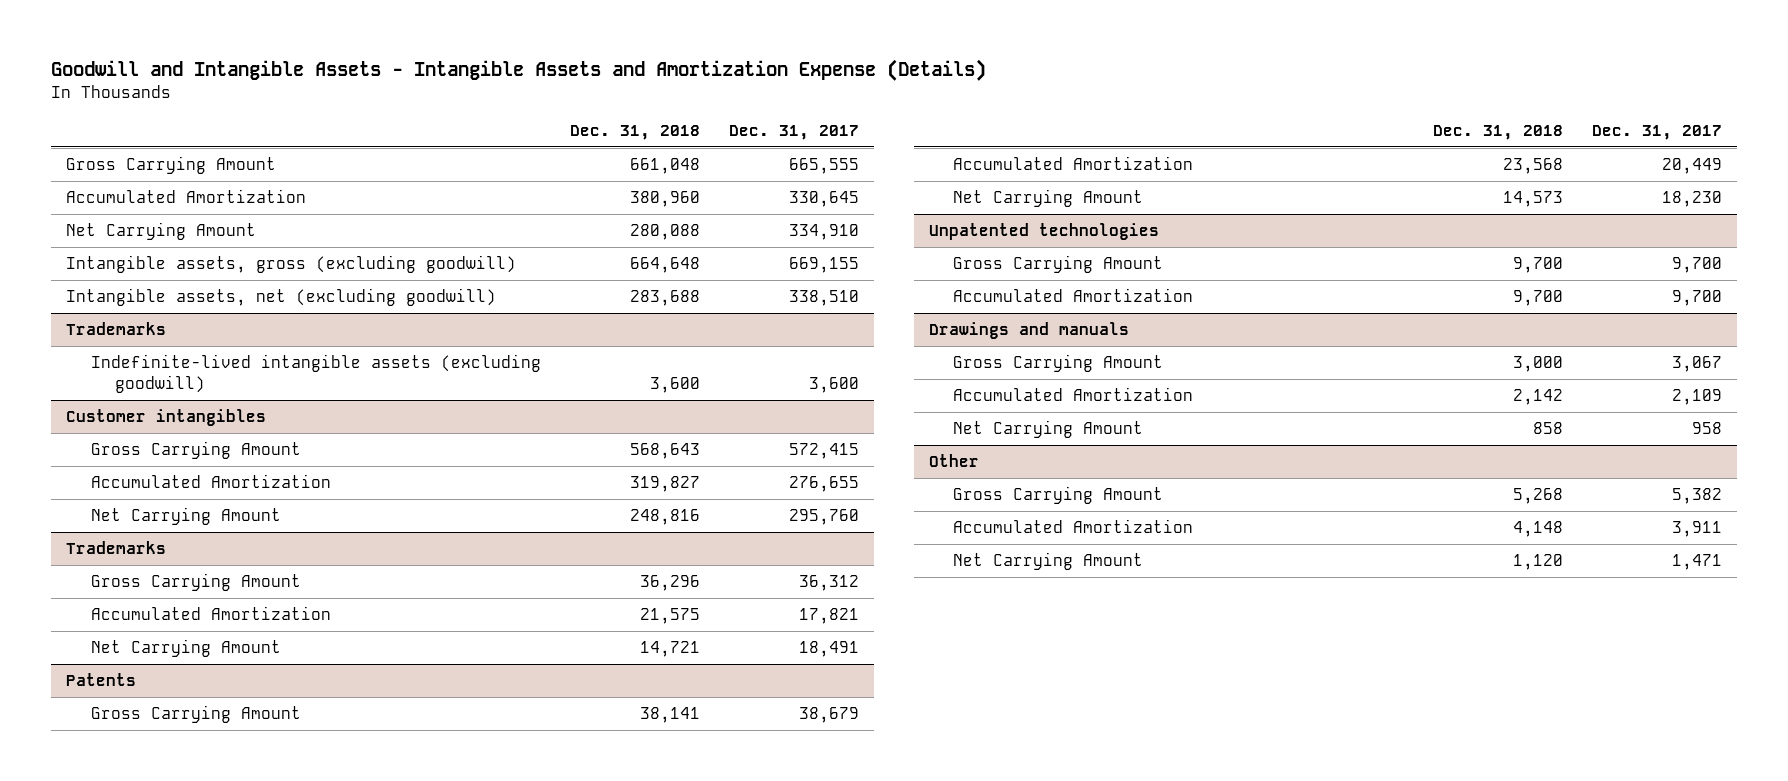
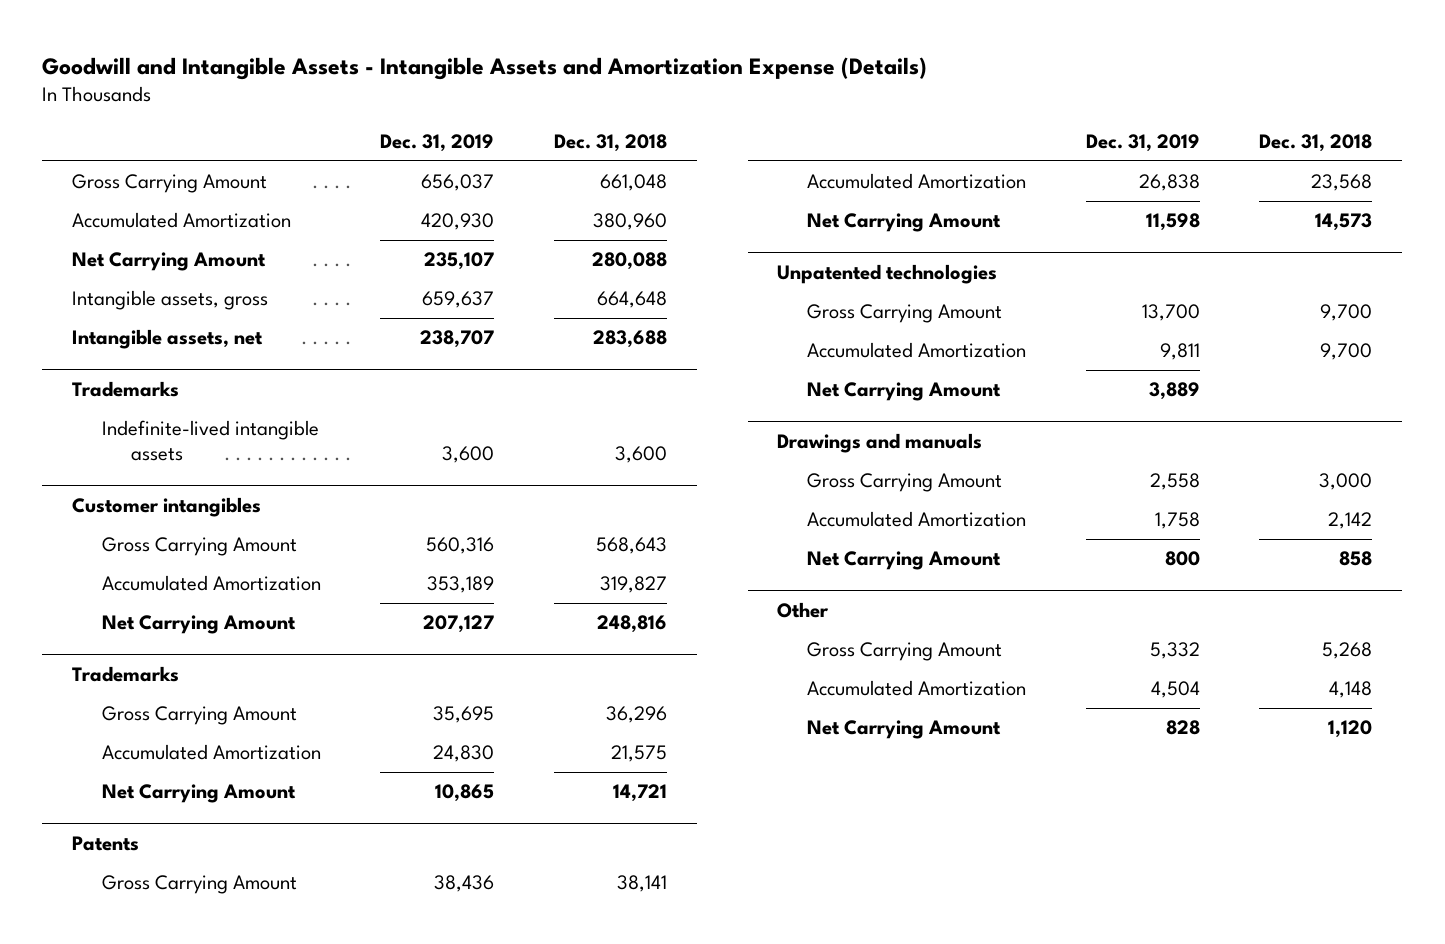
[729,124,860,140] Dec. 31, 2017 -> none
none -> [380,133,495,152] Dec. 31, 2019
[65,255,516,274] Intangible assets, gross (excluding goodwill) -> [72,290,269,311] Intangible assets, gross
[65,288,496,307] Intangible assets, net (excluding goodwill) -> [72,329,264,350] Intangible assets, net
[90,354,541,393] Indefinite-lived intangible assets (excluding goodwill) -> [101,420,319,461] Indefinite-lived intangible assets
none -> [806,382,1001,402] Net Carrying Amount

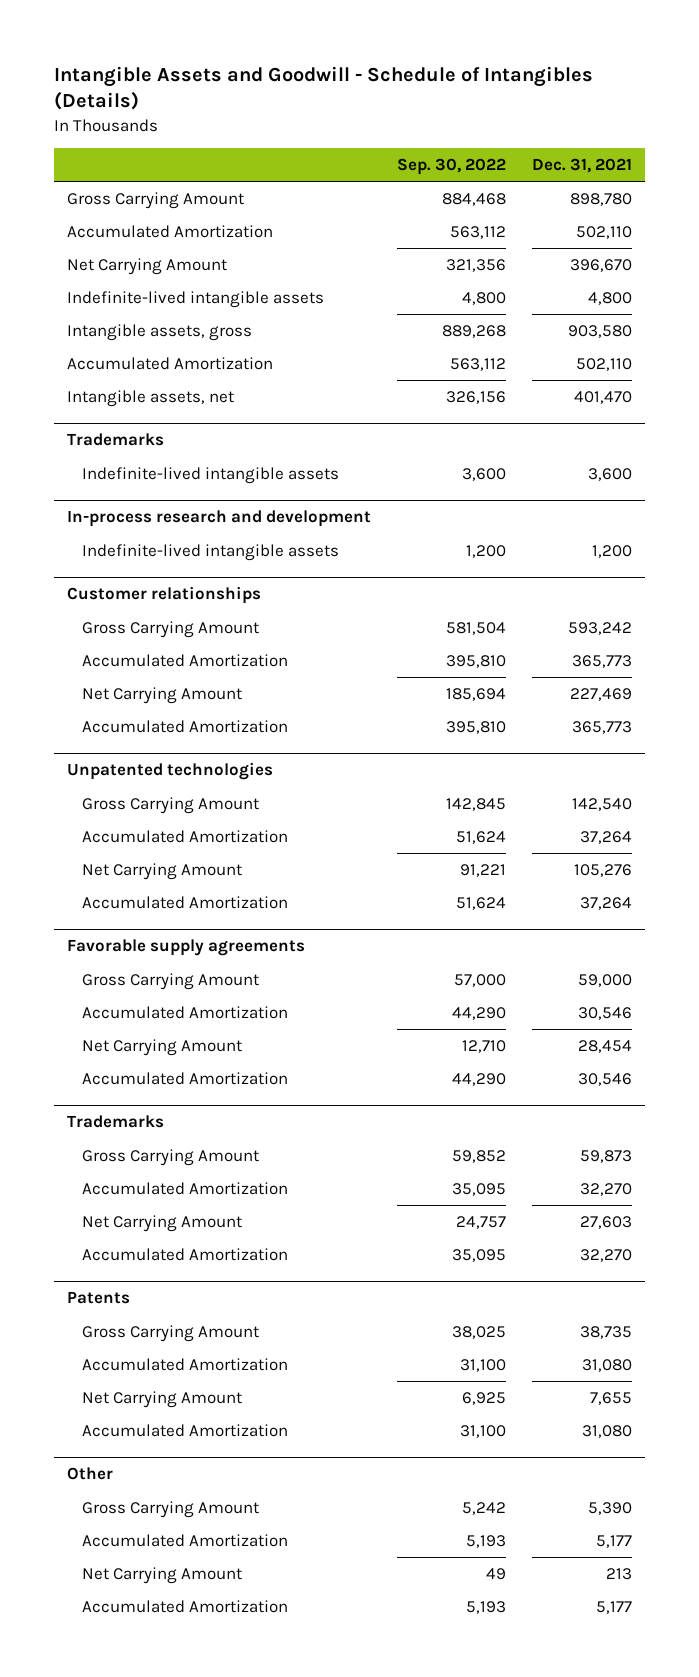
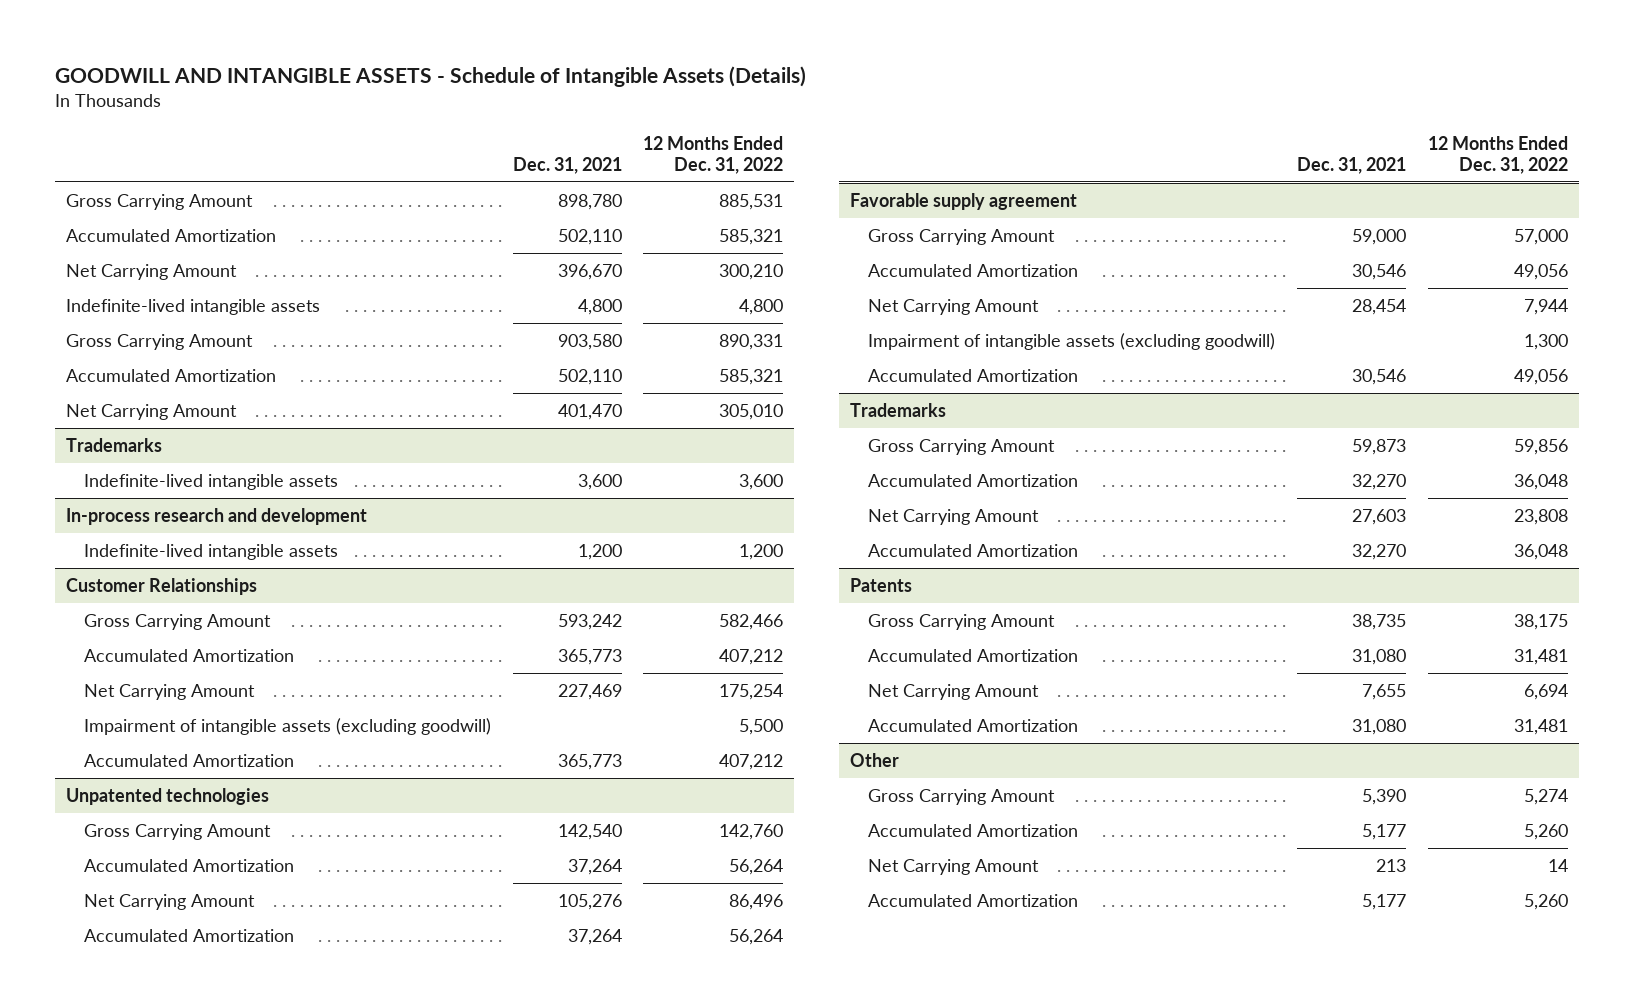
[54,65,594,111] Intangible Assets and Goodwill - Schedule of Intangibles (Details) -> [55,66,807,88] GOODWILL AND INTANGIBLE ASSETS - Schedule of Intangible Assets (Details)
[397,157,507,175] Sep. 30, 2022 -> none
none -> [643,135,784,174] 12 Months Ended Dec. 31, 2022
[67,323,253,341] Intangible assets, gross -> [66,334,254,351] Gross Carrying Amount
[67,389,235,407] Intangible assets, net -> [66,404,238,421] Net Carrying Amount
[67,586,262,605] Customer relationships -> [66,578,258,596] Customer Relationships
none -> [83,718,491,736] Impairment of intangible assets (excluding goodwill)
[67,939,306,957] Favorable supply agreements -> [850,193,1078,211] Favorable supply agreement
none -> [868,333,1276,351] Impairment of intangible assets (excluding goodwill)

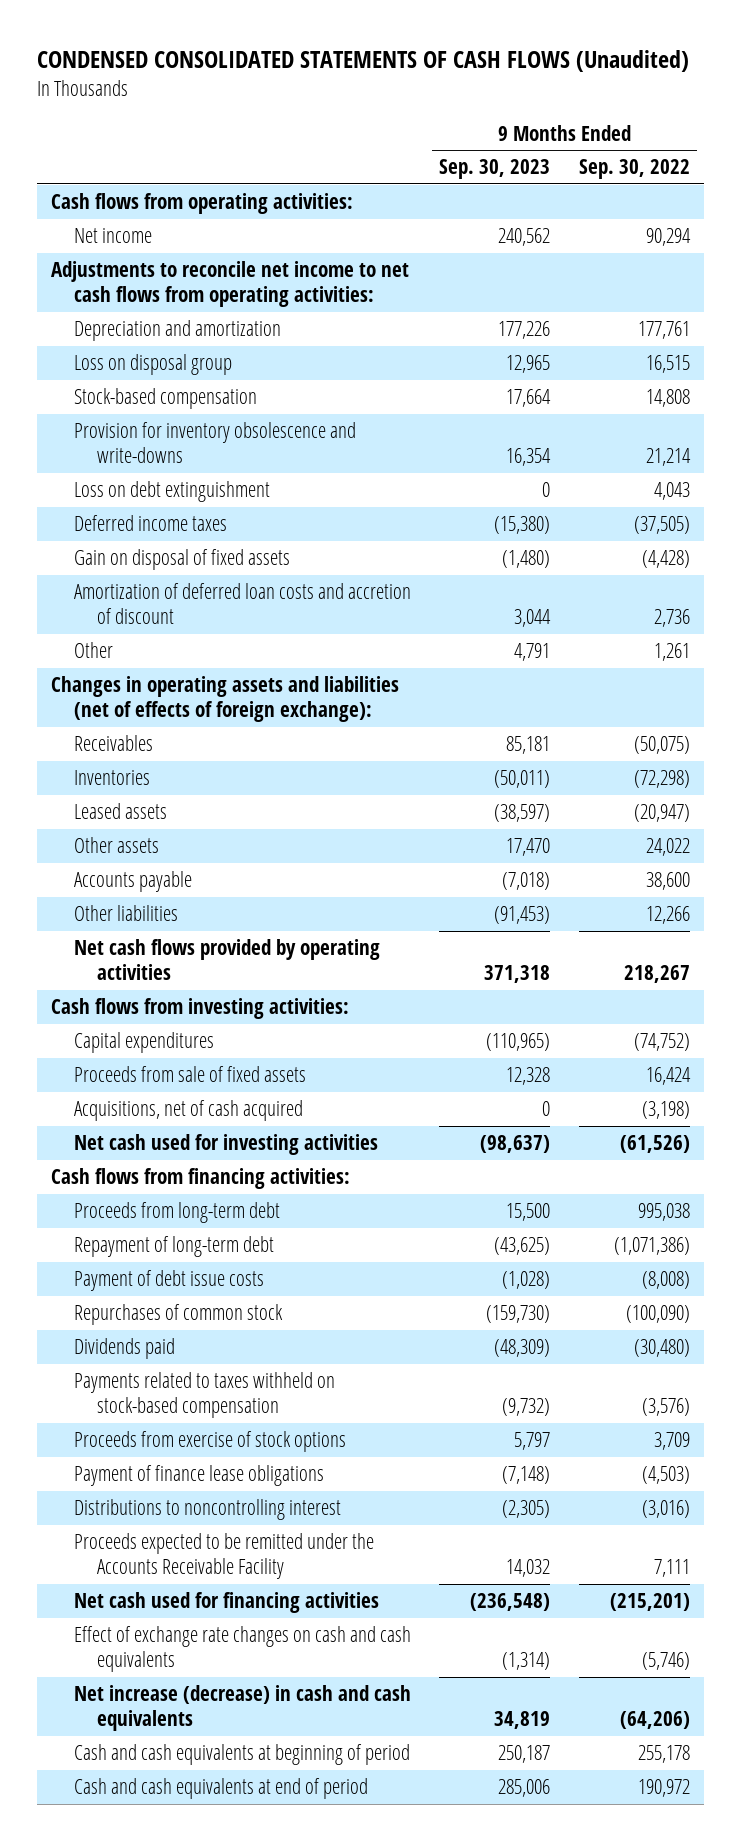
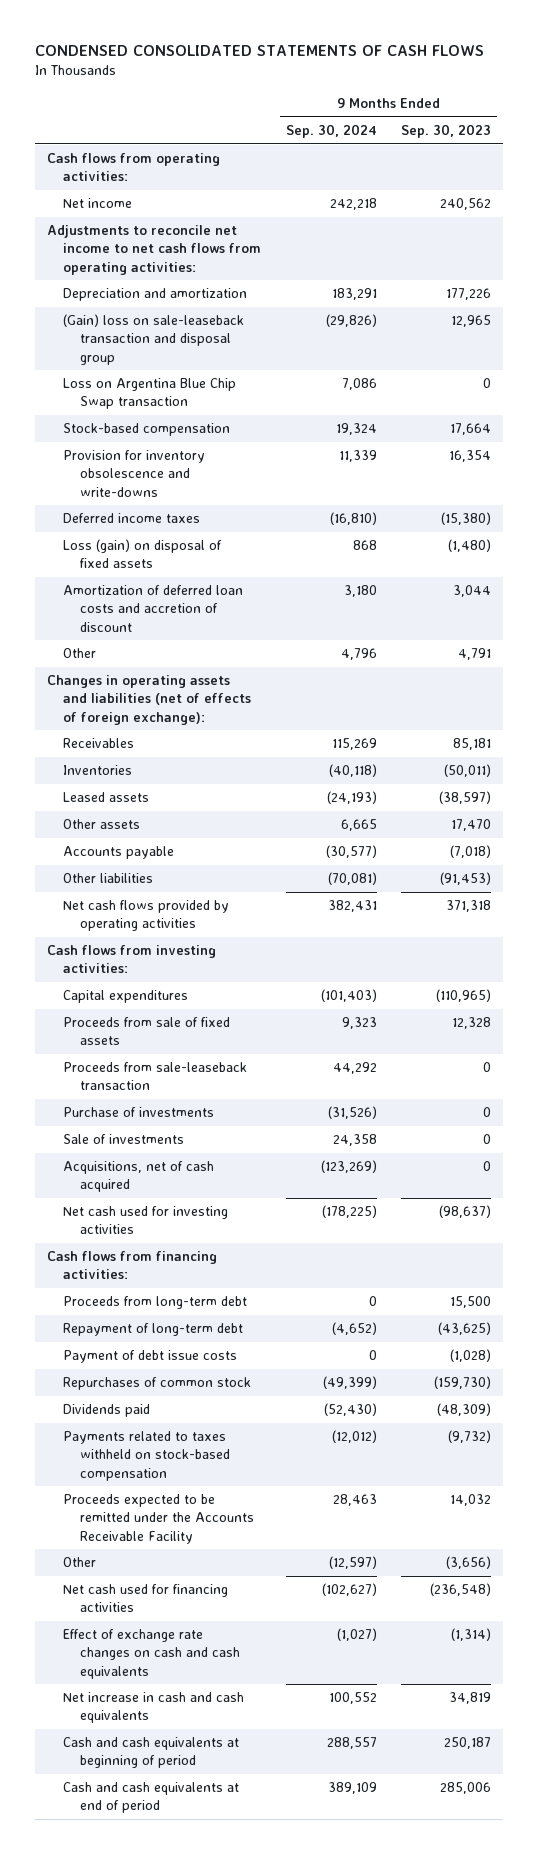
[36,50,689,73] CONDENSED CONSOLIDATED STATEMENTS OF CASH FLOWS (Unaudited) -> [34,45,484,57] CONDENSED CONSOLIDATED STATEMENTS OF CASH FLOWS
[579,159,691,180] Sep. 30, 2022 -> none
none -> [285,123,377,138] Sep. 30, 2024
[73,354,232,376] Loss on disposal group -> [63,314,245,365] (Gain) loss on sale-leaseback transaction and disposal group
none -> [63,378,237,410] Loss on Argentina Blue Chip Swap transaction
[73,481,270,503] Loss on debt extinguishment -> none
[73,549,290,571] Gain on disposal of fixed assets -> [63,539,223,569] Loss (gain) on disposal of fixed assets
none -> [63,1062,248,1091] Proceeds from sale-leaseback transaction
none -> [63,1107,215,1118] Purchase of investments
none -> [63,1134,185,1145] Sale of investments
[73,1431,346,1453] Proceeds from exercise of stock options -> none
[73,1465,324,1487] Payment of finance lease obligations -> none
[73,1499,341,1521] Distributions to noncontrolling interest -> none
none -> [63,1557,97,1568] Other
[73,1685,411,1731] Net increase (decrease) in cash and cash equivalents -> [63,1692,245,1724] Net increase in cash and cash equivalents

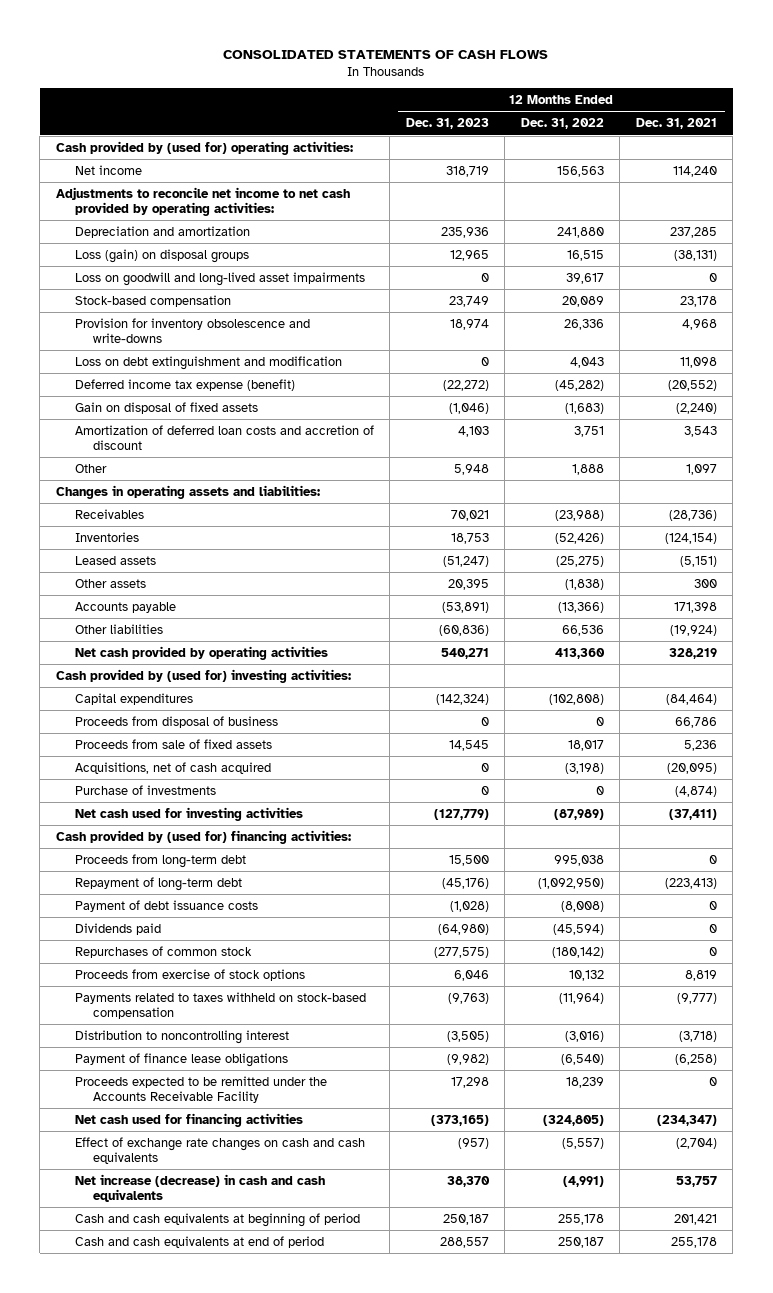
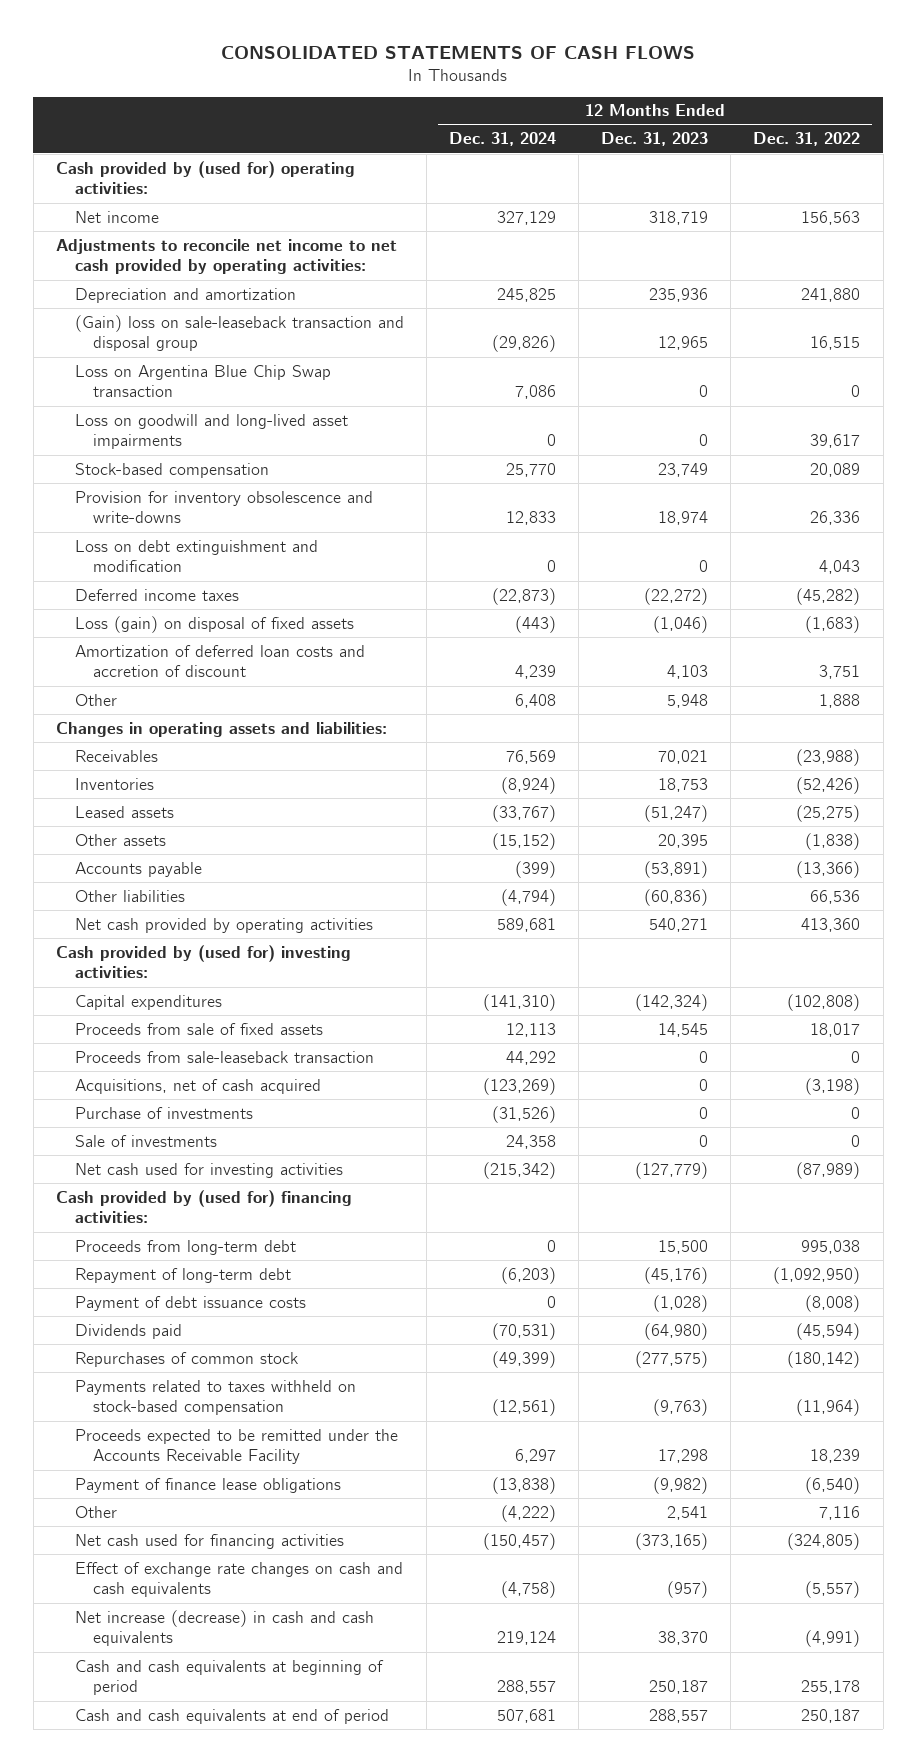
[635,118,717,130] Dec. 31, 2021 -> none
none -> [448,132,556,147] Dec. 31, 2024
[74,248,249,263] Loss (gain) on disposal groups -> [74,314,404,352] (Gain) loss on sale-leaseback transaction and disposal group
none -> [74,364,331,398] Loss on Argentina Blue Chip Swap transaction
[74,378,295,391] Deferred income tax expense (benefit) -> [74,588,239,601] Deferred income taxes
[74,401,258,414] Gain on disposal of fixed assets -> [74,615,354,633] Loss (gain) on disposal of fixed assets
[74,715,278,728] Proceeds from disposal of business -> none
none -> [74,1050,374,1063] Proceeds from sale-leaseback transaction
none -> [74,1134,217,1147] Sale of investments
[74,968,305,981] Proceeds from exercise of stock options -> none
[74,1029,289,1044] Distribution to noncontrolling interest -> none
[74,1052,288,1067] Payment of finance lease obligations -> [74,1477,341,1493] Payment of finance lease obligations
none -> [74,1505,117,1518] Other

